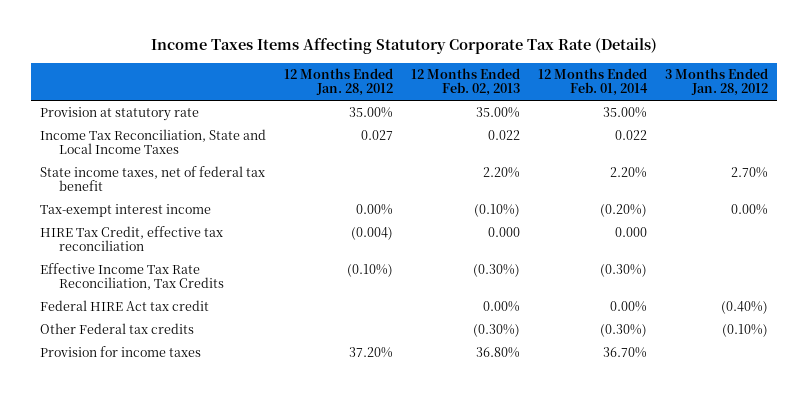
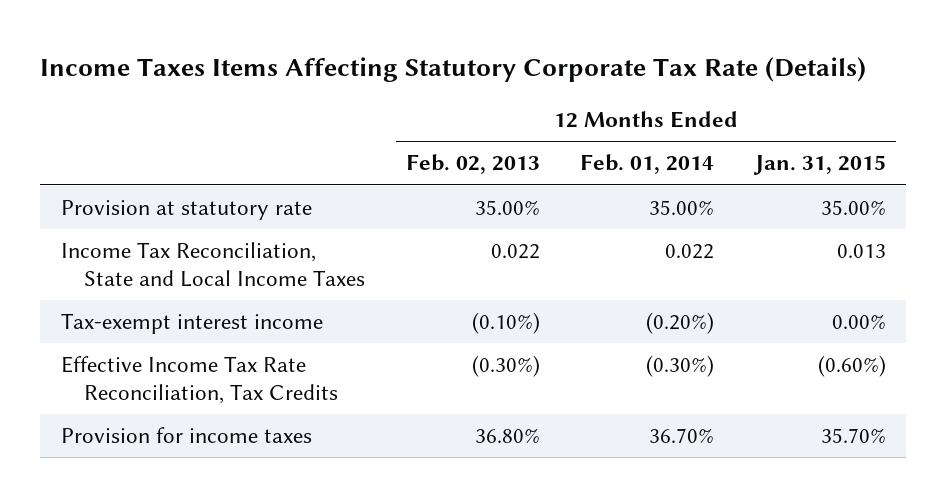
[284,67,394,97] 12 Months Ended Jan. 28, 2012 -> none
[665,67,769,97] 3 Months Ended Jan. 28, 2012 -> none
none -> [753,155,887,176] Jan. 31, 2015
[40,165,266,192] State income taxes, net of federal tax benefit -> none
[40,225,224,252] HIRE Tax Credit, effective tax reconciliation -> none
[40,299,210,311] Federal HIRE Act tax credit -> none
[40,322,195,334] Other Federal tax credits -> none

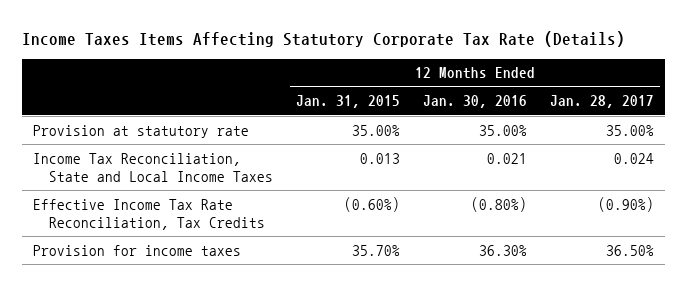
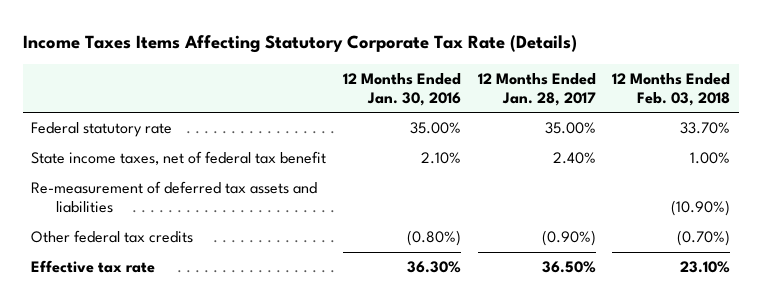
[296,95,401,109] Jan. 31, 2015 -> none
none -> [612,72,731,107] 12 Months Ended Feb. 03, 2018
[33,152,274,182] Income Tax Reconciliation, State and Local Income Taxes -> none
[33,124,250,138] Provision at statutory rate -> [31,122,173,138] Federal statutory rate
none -> [31,151,327,166] State income taxes, net of federal tax benefit
none -> [31,181,318,214] Re-measurement of deferred tax assets and liabilities
[33,198,266,230] Effective Income Tax Rate Reconciliation, Tax Credits -> [31,230,194,244] Other federal tax credits
[33,244,242,256] Provision for income taxes -> [31,260,156,274] Effective tax rate

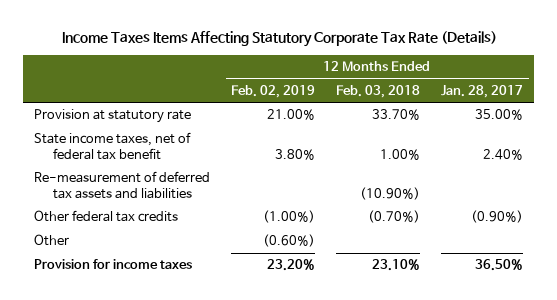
[342,72,461,107] 12 Months Ended Jan. 30, 2016 -> none
none -> [231,84,316,98] Feb. 02, 2019
[31,122,173,138] Federal statutory rate -> [33,109,191,124] Provision at statutory rate
none -> [33,234,69,247] Other
[31,260,156,274] Effective tax rate -> [33,259,192,270] Provision for income taxes

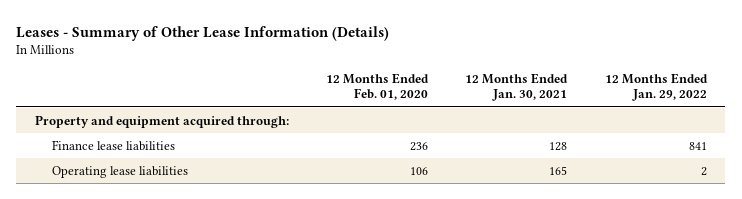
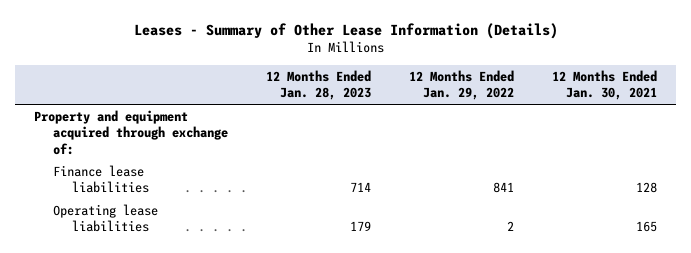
[326,73,430,101] 12 Months Ended Feb. 01, 2020 -> none
none -> [266,69,372,101] 12 Months Ended Jan. 28, 2023
[35,114,290,128] Property and equipment acquired through: -> [34,109,229,155] Property and equipment acquired through exchange of:

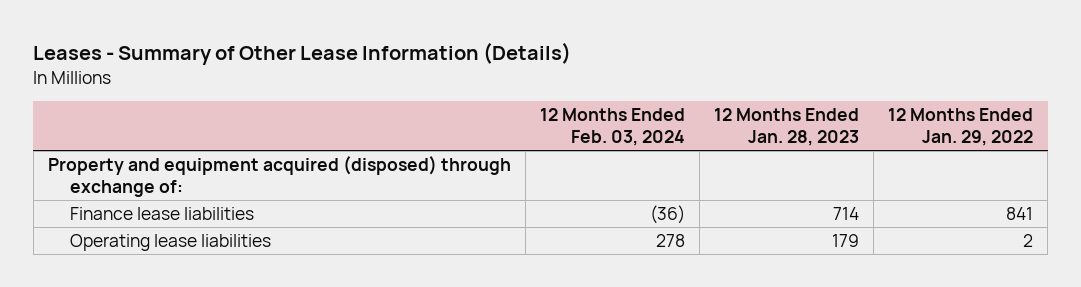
[551,69,657,101] 12 Months Ended Jan. 30, 2021 -> none
none -> [540,108,686,147] 12 Months Ended Feb. 03, 2024
[34,109,229,155] Property and equipment acquired through exchange of: -> [47,155,511,197] Property and equipment acquired (disposed) through exchange of:

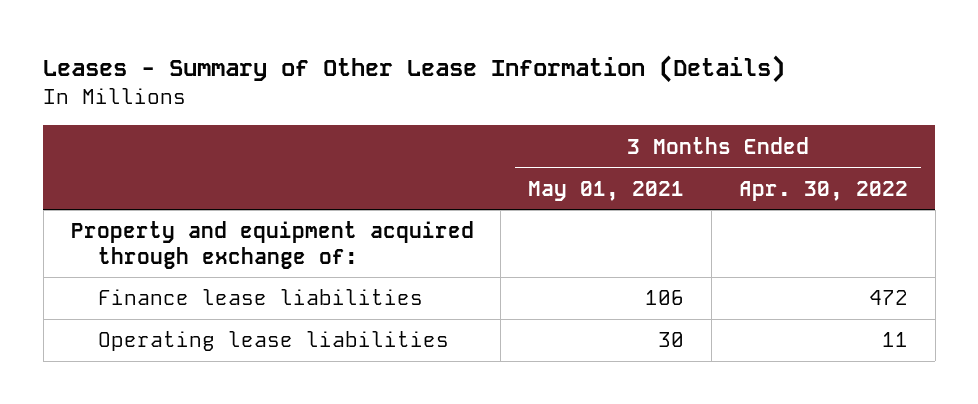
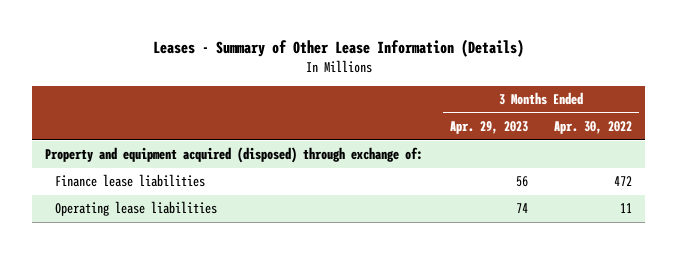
[528,180,685,201] May 01, 2021 -> none
none -> [449,121,528,135] Apr. 29, 2023
[70,221,474,269] Property and equipment acquired through exchange of: -> [45,147,424,164] Property and equipment acquired (disposed) through exchange of:

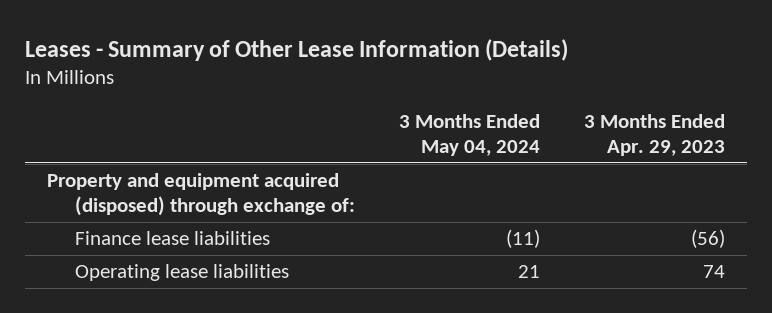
[554,121,633,135] Apr. 30, 2022 -> none
none -> [399,113,541,157] 3 Months Ended May 04, 2024
[515,176,528,188] 56 -> [691,229,726,249] (56)

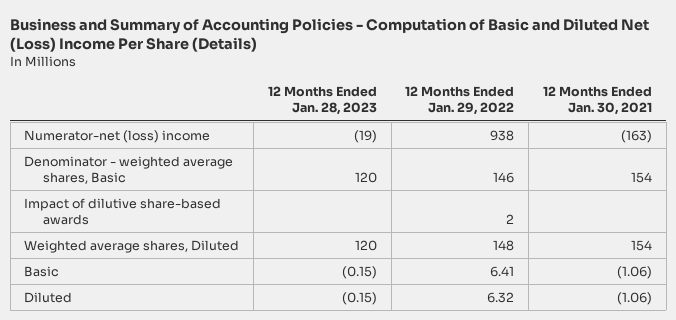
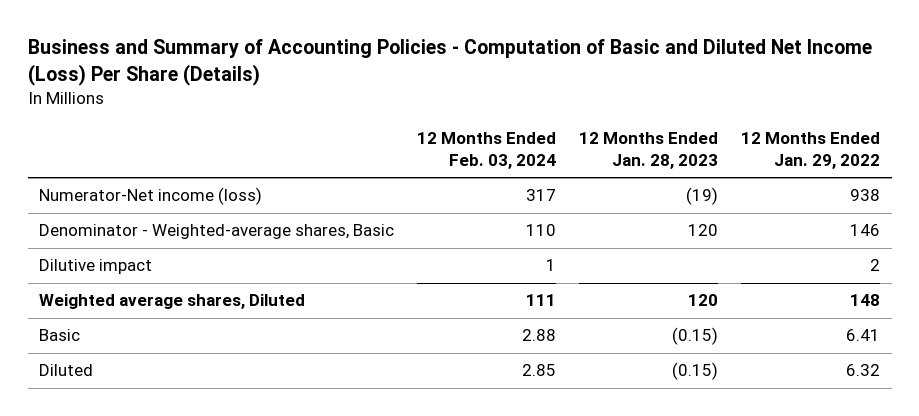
[10,17,650,53] Business and Summary of Accounting Policies - Computation of Basic and Diluted Net (Loss) Income Per Share (Details) -> [27,39,872,86] Business and Summary of Accounting Policies - Computation of Basic and Diluted Net Income (Loss) Per Share (Details)
[542,86,652,116] 12 Months Ended Jan. 30, 2021 -> none
none -> [417,132,557,169] 12 Months Ended Feb. 03, 2024
[24,129,211,143] Numerator-net (loss) income -> [39,187,263,206] Numerator-Net income (loss)
[24,155,234,184] Denominator - weighted average shares, Basic -> [39,224,395,240] Denominator - Weighted-average shares, Basic
[24,197,222,225] Impact of dilutive share-based awards -> [39,259,153,275] Dilutive impact

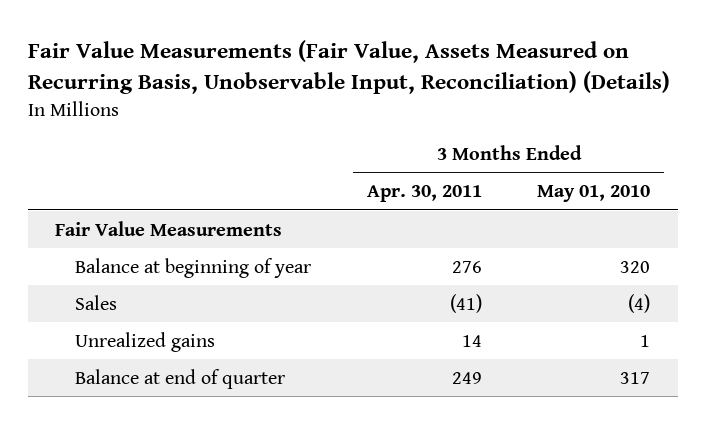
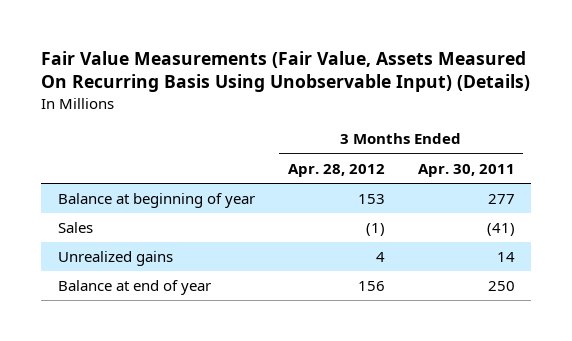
[27,40,670,94] Fair Value Measurements (Fair Value, Assets Measured on Recurring Basis, Unobservable Input, Reconciliation) (Details) -> [41,50,531,93] Fair Value Measurements (Fair Value, Assets Measured On Recurring Basis Using Unobservable Input) (Details)
[537,185,651,203] May 01, 2010 -> none
none -> [287,163,385,177] Apr. 28, 2012
[55,220,283,236] Fair Value Measurements -> none
[451,260,482,273] 276 -> [487,194,515,205] 277
[75,368,286,389] Balance at end of quarter -> [57,280,211,296] Balance at end of year
[451,371,482,384] 249 -> [487,281,515,292] 250

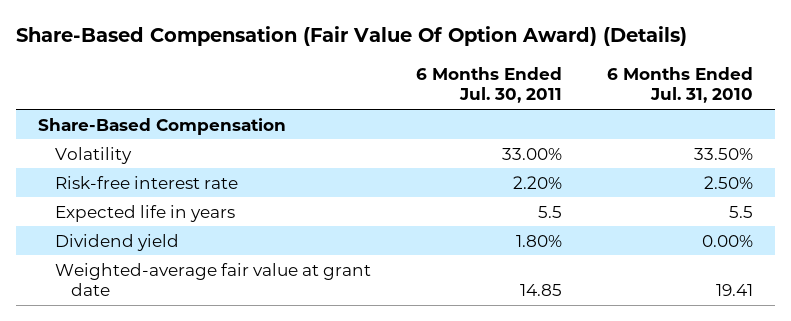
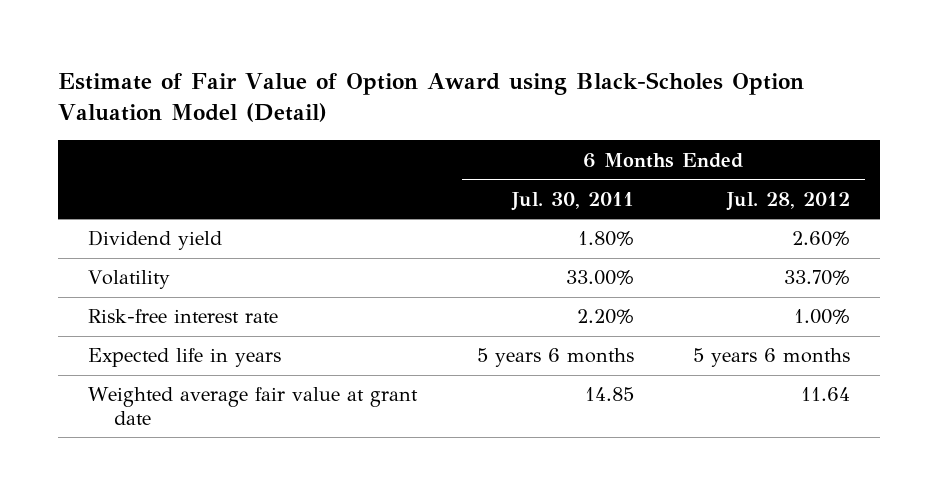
[15,26,687,47] Share-Based Compensation (Fair Value Of Option Award) (Details) -> [58,72,805,123] Estimate of Fair Value of Option Award using Black-Scholes Option Valuation Model (Detail)
[606,66,753,104] 6 Months Ended Jul. 31, 2010 -> none
none -> [725,191,850,211] Jul. 28, 2012
[38,117,287,135] Share-Based Compensation -> none
[54,233,179,251] Dividend yield -> [88,230,223,251] Dividend yield
[537,205,562,218] 5.5 -> [476,348,634,368] 5 years 6 months
[54,262,371,297] Weighted-average fair value at grant date -> [88,387,419,425] Weighted average fair value at grant date

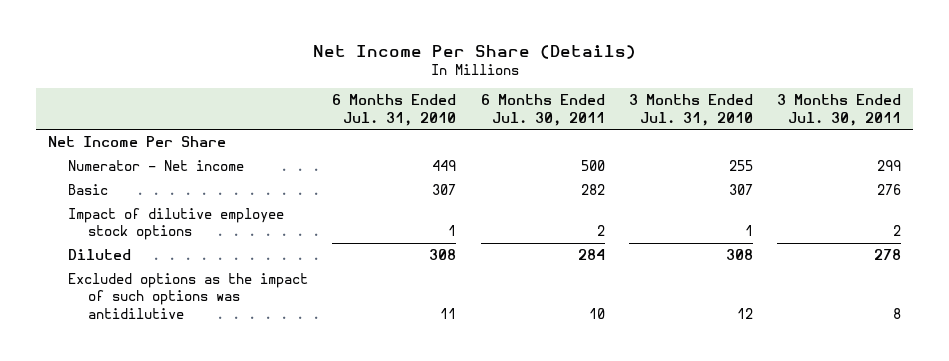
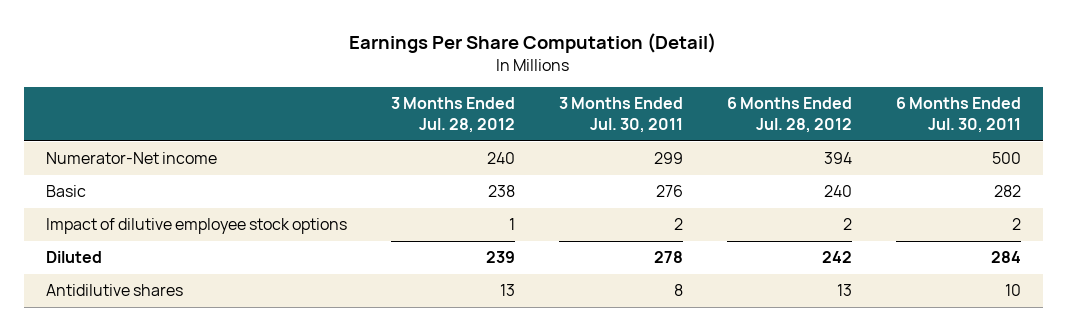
[312,44,636,59] Net Income Per Share (Details) -> [349,32,717,53] Earnings Per Share Computation (Detail)
[332,94,457,126] 6 Months Ended Jul. 31, 2010 -> none
[628,94,753,126] 3 Months Ended Jul. 31, 2010 -> none
none -> [390,97,515,134] 3 Months Ended Jul. 28, 2012
none -> [726,97,852,134] 6 Months Ended Jul. 28, 2012
[48,135,227,147] Net Income Per Share -> none
[68,159,245,171] Numerator - Net income -> [45,152,217,165] Numerator-Net income
[68,272,309,319] Excluded options as the impact of such options was antidilutive -> [45,284,183,297] Antidilutive shares

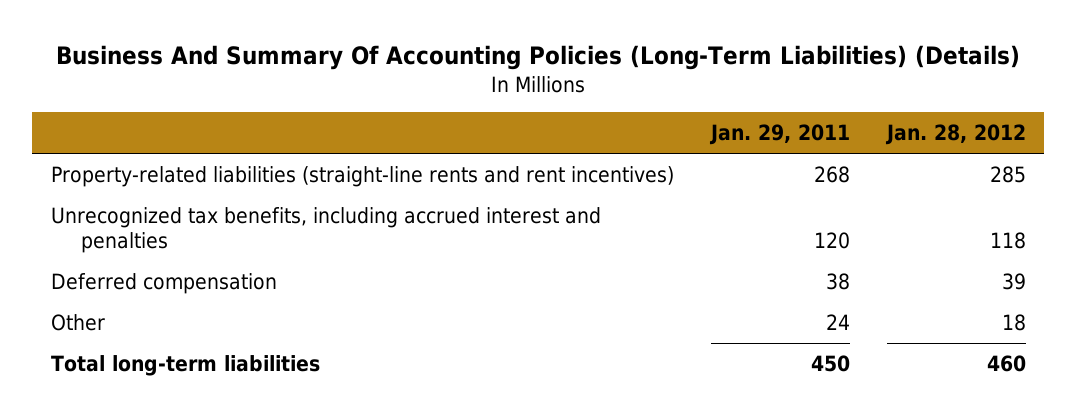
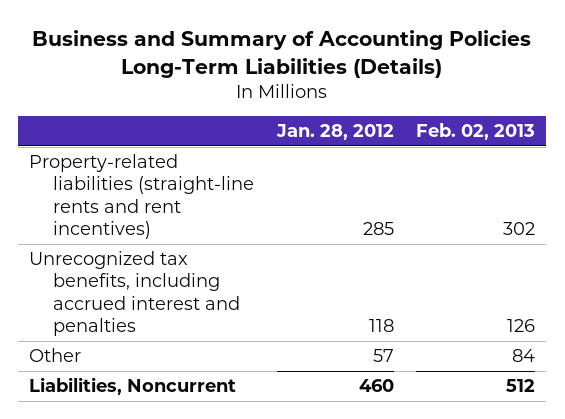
[56,45,1021,71] Business And Summary Of Accounting Policies (Long-Term Liabilities) (Details) -> [32,29,532,78] Business and Summary of Accounting Policies Long-Term Liabilities (Details)
[708,124,850,146] Jan. 29, 2011 -> none
none -> [416,123,536,141] Feb. 02, 2013
[50,272,277,294] Deferred compensation -> none
[1001,313,1026,331] 18 -> [372,349,394,363] 57
[50,354,320,376] Total long-term liabilities -> [29,377,237,396] Liabilities, Noncurrent

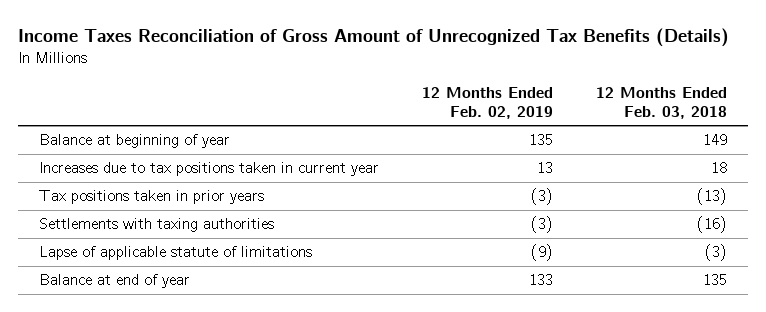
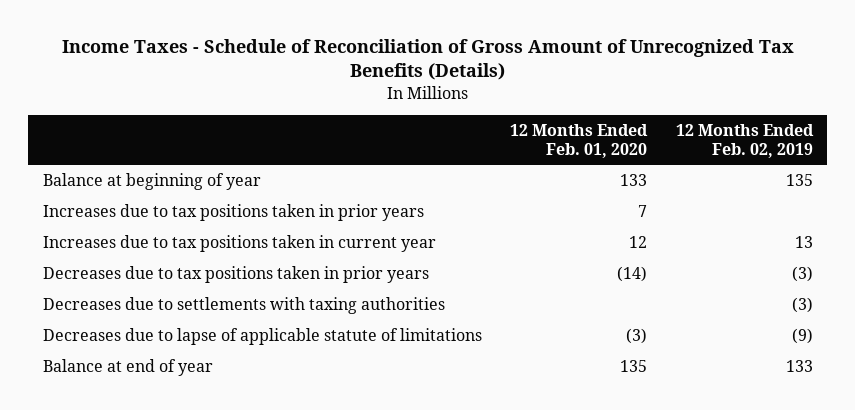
[17,27,729,47] Income Taxes Reconciliation of Gross Amount of Unrecognized Tax Benefits (Details) -> [61,38,794,81] Income Taxes - Schedule of Reconciliation of Gross Amount of Unrecognized Tax Benefits (Details)
[595,86,727,119] 12 Months Ended Feb. 03, 2018 -> none
none -> [510,123,649,158] 12 Months Ended Feb. 01, 2020
none -> [42,203,424,221] Increases due to tax positions taken in prior years
[39,190,265,205] Tax positions taken in prior years -> [42,265,429,283] Decreases due to tax positions taken in prior years
[39,218,275,233] Settlements with taxing authorities -> [42,296,445,314] Decreases due to settlements with taxing authorities
[39,246,313,261] Lapse of applicable statute of limitations -> [42,327,482,345] Decreases due to lapse of applicable statute of limitations

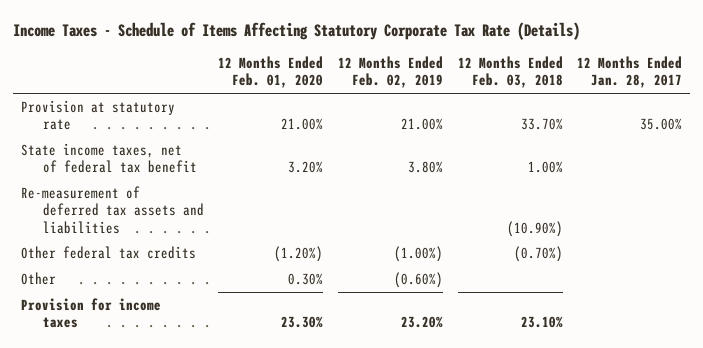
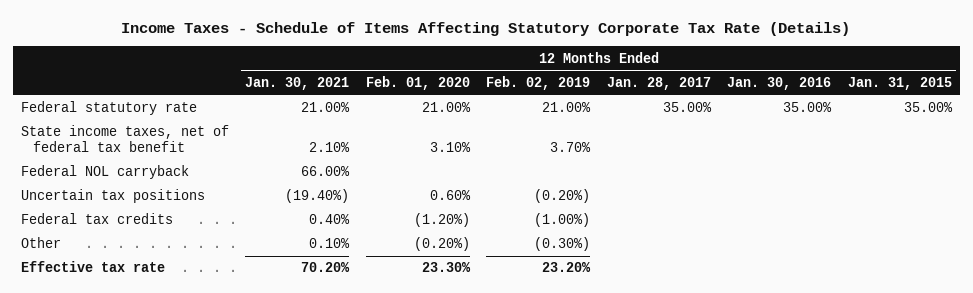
[457,56,563,89] 12 Months Ended Feb. 03, 2018 -> none
none -> [245,77,350,91] Jan. 30, 2021
none -> [727,77,832,91] Jan. 30, 2016
none -> [847,77,952,91] Jan. 31, 2015
[20,185,204,234] Re-measurement of deferred tax assets and liabilities -> none
[20,99,175,131] Provision at statutory rate -> [20,101,197,116] Federal statutory rate
[288,161,324,174] 3.20% -> [429,142,471,153] 3.10%
[408,161,444,174] 3.80% -> [550,142,592,153] 3.70%
none -> [20,165,189,180] Federal NOL carryback
none -> [20,189,205,204] Uncertain tax positions
[20,245,196,259] Other federal tax credits -> [20,213,173,225] Federal tax credits
[288,272,324,285] 0.30% -> [413,237,470,252] (0.20%)
[394,271,444,288] (0.60%) -> [534,237,591,252] (0.30%)
[20,297,161,329] Provision for income taxes -> [20,261,165,273] Effective tax rate

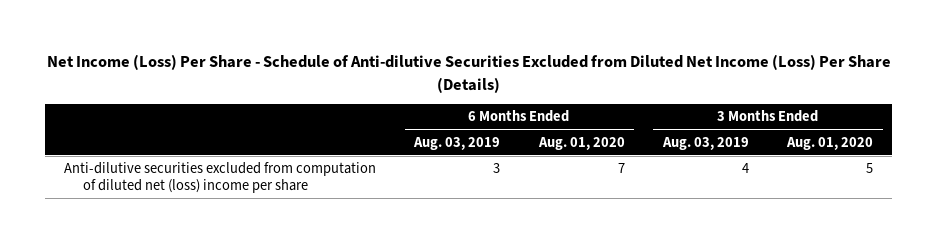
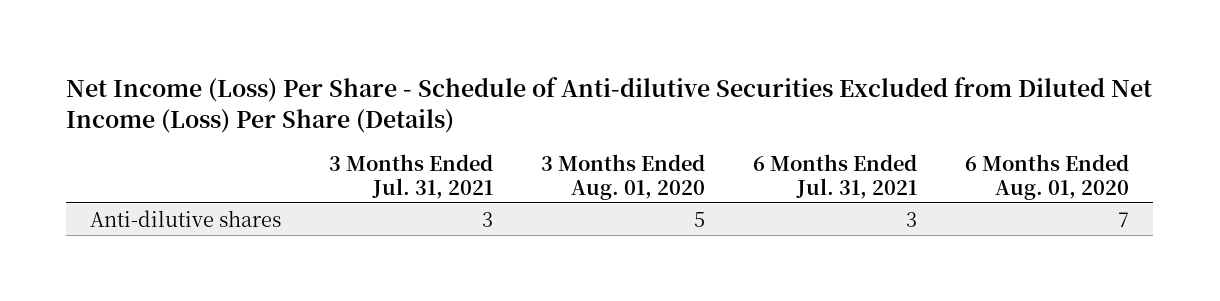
[413,136,501,150] Aug. 03, 2019 -> none
[661,136,749,150] Aug. 03, 2019 -> none
none -> [329,153,494,199] 3 Months Ended Jul. 31, 2021
none -> [753,153,918,199] 6 Months Ended Jul. 31, 2021
[64,162,377,194] Anti-dilutive securities excluded from computation of diluted net (loss) income per share -> [90,209,282,227] Anti-dilutive shares

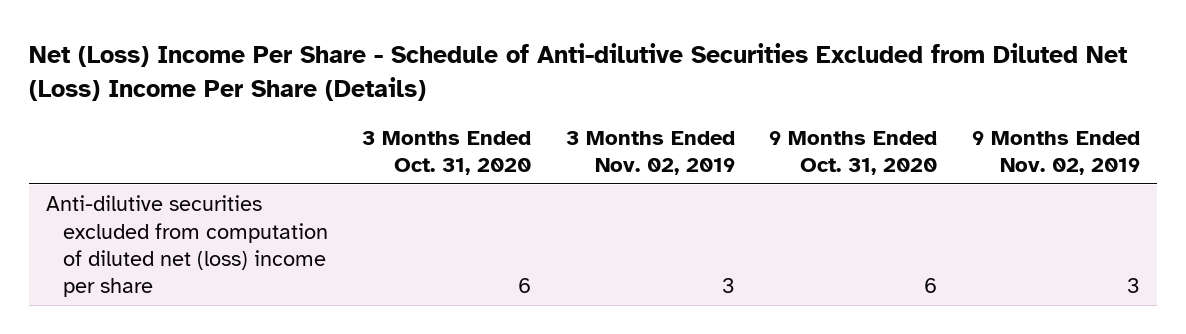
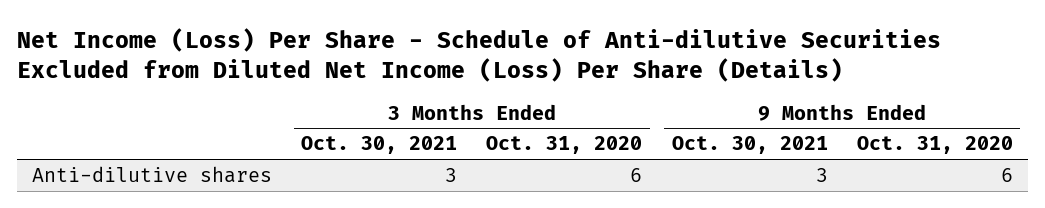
[29,42,1128,101] Net (Loss) Income Per Share - Schedule of Anti-dilutive Securities Excluded from Diluted Net (Loss) Income Per Share (Details) -> [17,27,942,83] Net Income (Loss) Per Share - Schedule of Anti-dilutive Securities Excluded from Diluted Net Income (Loss) Per Share (Details)
[565,131,735,176] 3 Months Ended Nov. 02, 2019 -> none
[971,131,1140,176] 9 Months Ended Nov. 02, 2019 -> none
none -> [301,136,458,155] Oct. 30, 2021
none -> [671,136,828,155] Oct. 30, 2021
[46,195,328,298] Anti-dilutive securities excluded from computation of diluted net (loss) income per share -> [31,166,272,184] Anti-dilutive shares

